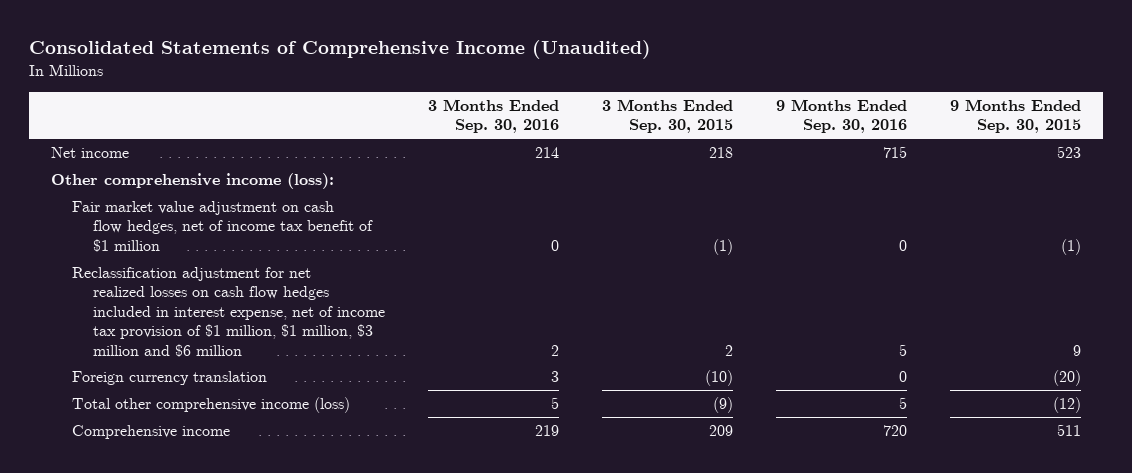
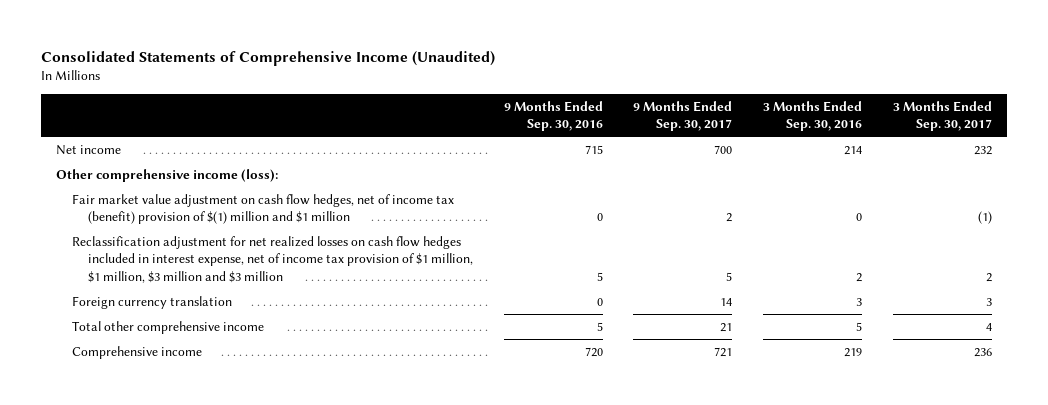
[601,99,733,134] 3 Months Ended Sep. 30, 2015 -> none
[950,99,1082,134] 9 Months Ended Sep. 30, 2015 -> none
none -> [633,100,733,132] 9 Months Ended Sep. 30, 2017
none -> [892,100,992,132] 3 Months Ended Sep. 30, 2017
[71,200,373,252] Fair market value adjustment on cash flow hedges, net of income tax benefit of $1 million -> [72,193,455,225] Fair market value adjustment on cash flow hedges, net of income tax (benefit) provision of $(1) million and $1 million
[71,266,385,357] Reclassification adjustment for net realized losses on cash flow hedges included in interest expense, net of income tax provision of $1 million, $1 million, $3 million and $6 million -> [72,235,474,283] Reclassification adjustment for net realized losses on cash flow hedges included in interest expense, net of income tax provision of $1 million, $1 million, $3 million and $3 million
[71,396,350,413] Total other comprehensive income (loss) -> [72,320,265,334] Total other comprehensive income

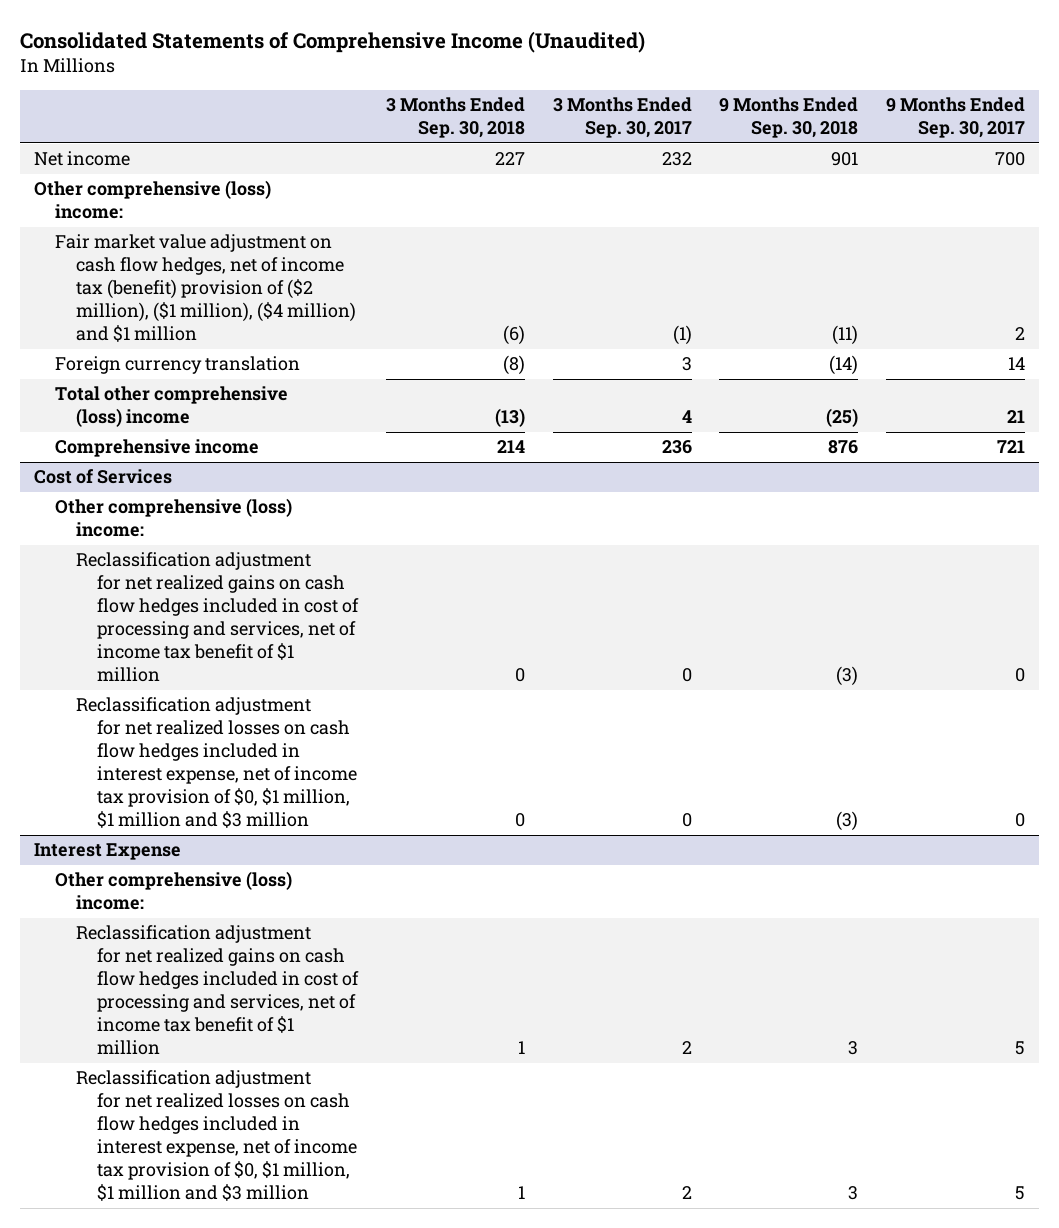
[503,100,603,132] 9 Months Ended Sep. 30, 2016 -> none
[763,100,863,132] 3 Months Ended Sep. 30, 2016 -> none
none -> [385,97,525,139] 3 Months Ended Sep. 30, 2018
none -> [719,97,859,139] 9 Months Ended Sep. 30, 2018
[72,235,474,283] Reclassification adjustment for net realized losses on cash flow hedges included in interest expense, net of income tax provision of $1 million, $1 million, $3 million and $3 million -> none
[55,168,278,182] Other comprehensive income (loss): -> [34,180,272,220] Other comprehensive (loss) income:
[72,193,455,225] Fair market value adjustment on cash flow hedges, net of income tax (benefit) provision of $(1) million and $1 million -> [55,234,357,343] Fair market value adjustment on cash flow hedges, net of income tax (benefit) provision of ($2 million), ($1 million), ($4 million) and $1 million
[72,320,265,334] Total other comprehensive income -> [55,386,289,428] Total other comprehensive (loss) income
none -> [34,469,173,485] Cost of Services
none -> [55,498,293,538] Other comprehensive (loss) income:
none -> [76,552,360,683] Reclassification adjustment for net realized gains on cash flow hedges included in cost of processing and services, net of income tax benefit of $1 million
none -> [76,697,358,829] Reclassification adjustment for net realized losses on cash flow hedges included in interest expense, net of income tax provision of $0, $1 million, $1 million and $3 million
none -> [34,843,182,861] Interest Expense
none -> [55,871,293,911] Other comprehensive (loss) income:
none -> [76,925,360,1056] Reclassification adjustment for net realized gains on cash flow hedges included in cost of processing and services, net of income tax benefit of $1 million
none -> [76,1070,358,1202] Reclassification adjustment for net realized losses on cash flow hedges included in interest expense, net of income tax provision of $0, $1 million, $1 million and $3 million

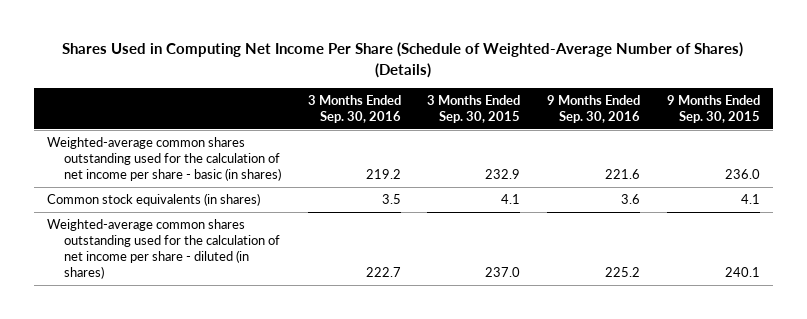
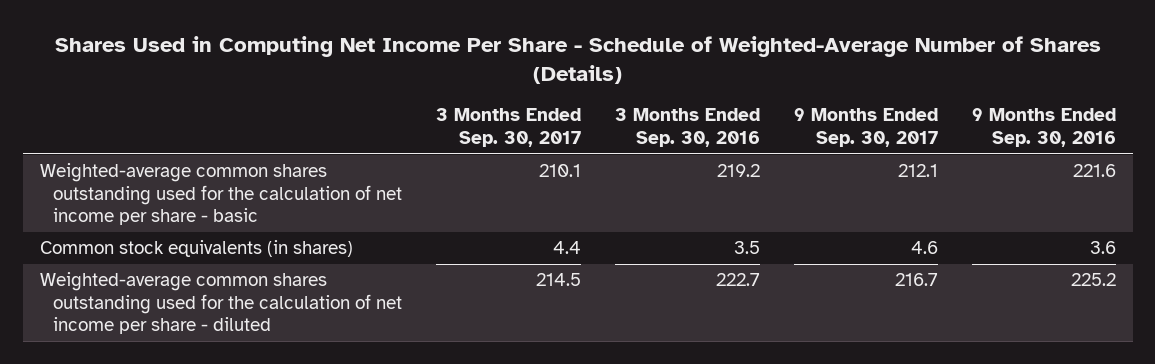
[62,42,744,78] Shares Used in Computing Net Income Per Share (Schedule of Weighted-Average Number of Shares) (Details) -> [54,35,1101,84] Shares Used in Computing Net Income Per Share - Schedule of Weighted-Average Number of Shares (Details)
[427,94,521,123] 3 Months Ended Sep. 30, 2015 -> none
[666,94,760,123] 9 Months Ended Sep. 30, 2015 -> none
none -> [436,108,582,147] 3 Months Ended Sep. 30, 2017
none -> [793,108,938,147] 9 Months Ended Sep. 30, 2017
[47,137,282,182] Weighted-average common shares outstanding used for the calculation of net income per share - basic (in shares) -> [39,163,403,226] Weighted-average common shares outstanding used for the calculation of net income per share - basic
[47,219,281,280] Weighted-average common shares outstanding used for the calculation of net income per share - diluted (in shares) -> [39,272,403,335] Weighted-average common shares outstanding used for the calculation of net income per share - diluted

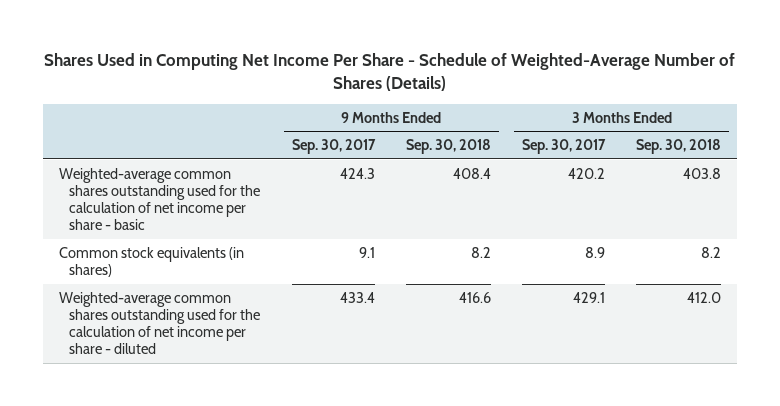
[615,108,761,147] 3 Months Ended Sep. 30, 2016 -> none
[971,108,1116,147] 9 Months Ended Sep. 30, 2016 -> none
none -> [405,139,491,155] Sep. 30, 2018
none -> [636,139,722,155] Sep. 30, 2018
[539,164,582,178] 210.1 -> [568,167,606,179] 420.2
[897,164,938,178] 212.1 -> [339,167,375,179] 424.3
[553,241,582,255] 4.4 -> [585,246,606,258] 8.9
[910,241,938,255] 4.6 -> [358,246,375,258] 9.1
[536,273,582,287] 214.5 -> [573,291,606,303] 429.1
[894,273,938,287] 216.7 -> [339,291,375,303] 433.4

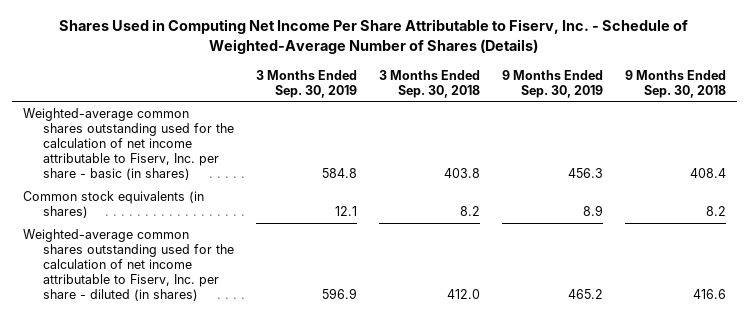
[44,53,736,91] Shares Used in Computing Net Income Per Share - Schedule of Weighted-Average Number of Shares (Details) -> [59,19,689,55] Shares Used in Computing Net Income Per Share Attributable to Fiserv, Inc. - Schedule of Weighted-Average Number of Shares (Details)
[291,139,376,155] Sep. 30, 2017 -> none
[522,139,607,155] Sep. 30, 2017 -> none
none -> [255,69,357,98] 3 Months Ended Sep. 30, 2019
none -> [502,69,604,98] 9 Months Ended Sep. 30, 2019
[58,167,261,231] Weighted-average common shares outstanding used for the calculation of net income per share - basic -> [22,107,234,181] Weighted-average common shares outstanding used for the calculation of net income attributable to Fiserv, Inc. per share - basic (in shares)
[58,291,261,355] Weighted-average common shares outstanding used for the calculation of net income per share - diluted -> [22,228,234,302] Weighted-average common shares outstanding used for the calculation of net income attributable to Fiserv, Inc. per share - diluted (in shares)

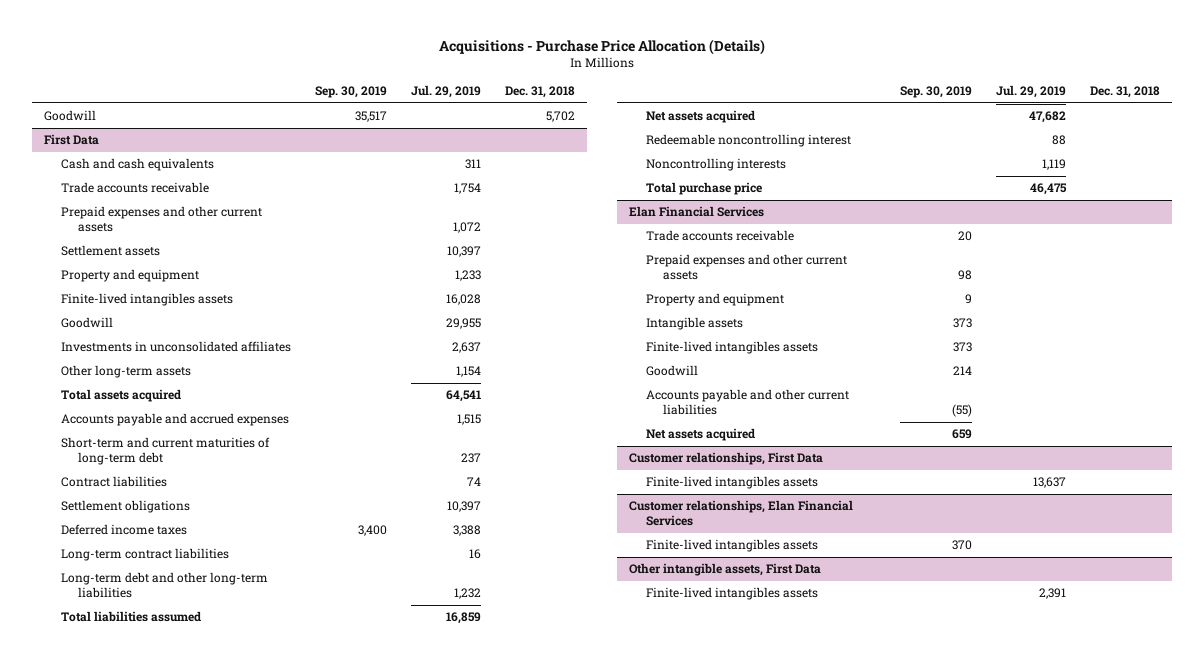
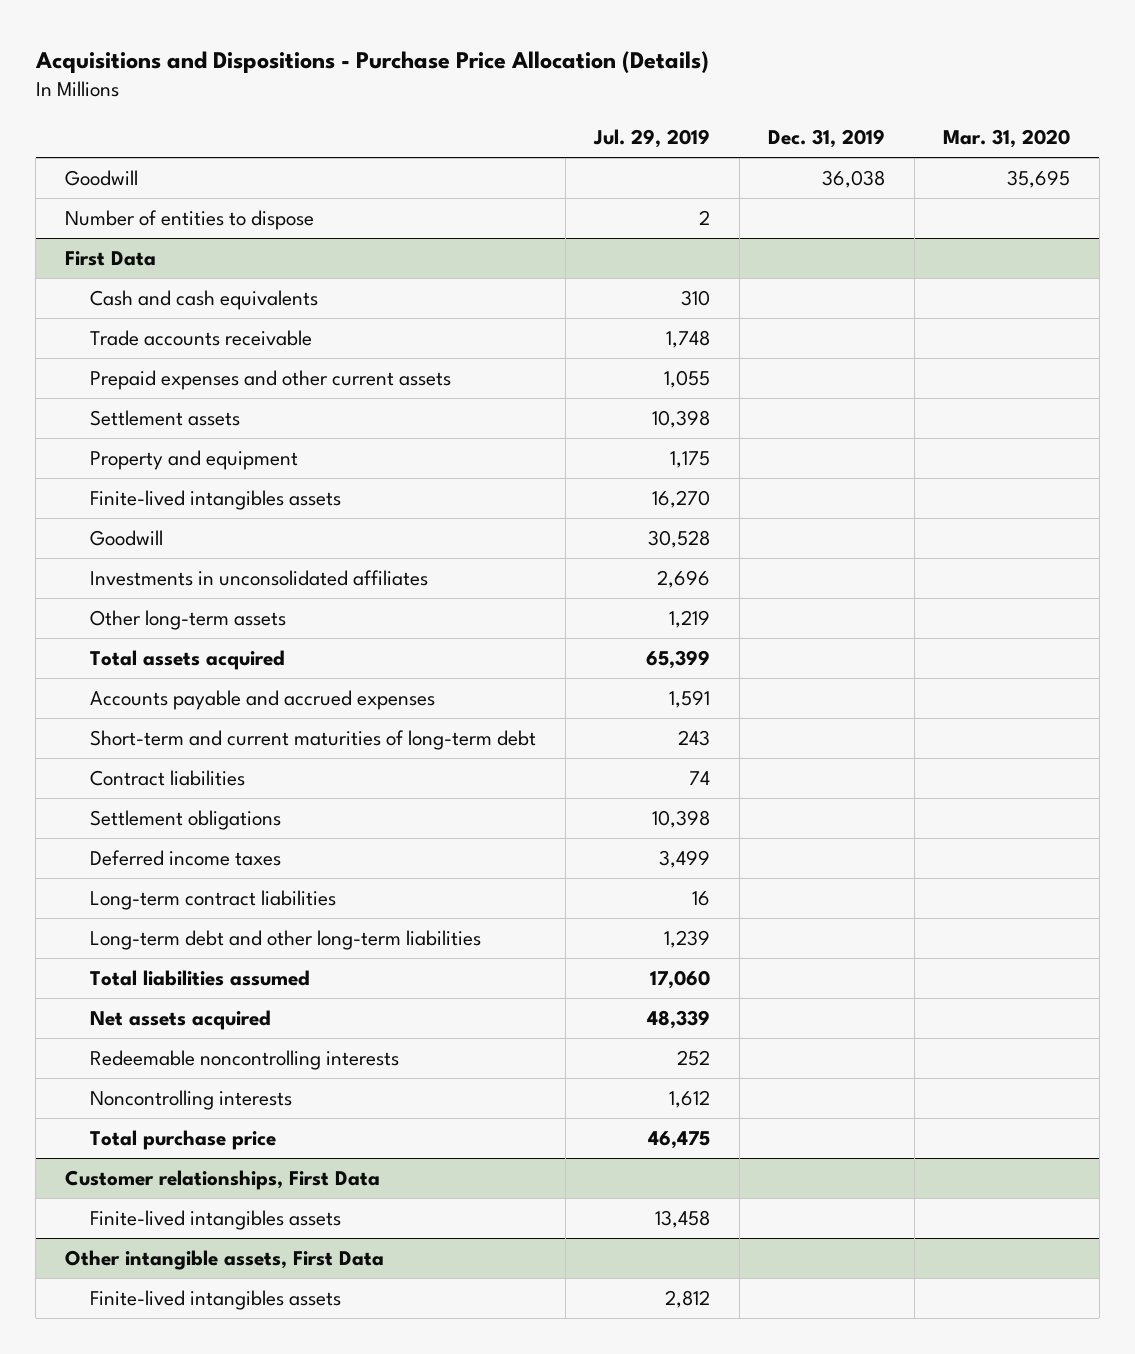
[439,38,766,55] Acquisitions - Purchase Price Allocation (Details) -> [34,51,709,74] Acquisitions and Dispositions - Purchase Price Allocation (Details)
[314,86,387,99] Sep. 30, 2019 -> none
[505,86,576,99] Dec. 31, 2018 -> none
none -> [768,129,886,149] Dec. 31, 2019
none -> [943,129,1071,149] Mar. 31, 2020
none -> [64,210,314,231] Number of entities to dispose
[464,159,481,170] 311 -> [681,290,711,307] 310
[453,183,481,195] 1,754 -> [666,330,711,349] 1,748
[452,221,481,233] 1,072 -> [664,370,711,389] 1,055
[446,246,481,258] 10,397 -> [652,410,711,429] 10,398
[454,270,481,282] 1,233 -> [670,451,711,469] 1,175
[445,294,481,306] 16,028 -> [652,490,711,509] 16,270
[445,318,481,330] 29,955 -> [648,530,711,549] 30,528
[451,342,481,354] 2,637 -> [657,570,711,589] 2,696
[455,366,481,378] 1,154 -> [669,610,711,629] 1,219
[445,390,481,403] 64,541 -> [646,650,711,670] 65,399
[456,414,481,426] 1,515 -> [669,690,711,709] 1,591
[460,452,481,463] 237 -> [678,730,711,747] 243
[446,501,481,513] 10,397 -> [652,810,711,829] 10,398
[452,525,481,537] 3,388 -> [659,850,711,869] 3,499
[453,587,481,599] 1,232 -> [664,930,711,949] 1,239
[445,612,481,625] 16,859 -> [650,970,711,990] 17,060
[1029,111,1067,124] 47,682 -> [647,1010,711,1030] 48,339
[646,134,852,148] Redeemable noncontrolling interest -> [90,1050,400,1071] Redeemable noncontrolling interests
[1052,135,1067,146] 88 -> [677,1050,711,1067] 252
[1042,159,1067,171] 1,119 -> [669,1090,711,1109] 1,612
[629,206,765,218] Elan Financial Services -> none
[646,230,795,242] Trade accounts receivable -> none
[646,254,848,280] Prepaid expenses and other current assets -> none
[646,293,785,307] Property and equipment -> none
[646,317,744,331] Intangible assets -> none
[646,341,819,355] Finite-lived intangibles assets -> none
[646,365,699,377] Goodwill -> none
[646,389,850,415] Accounts payable and other current liabilities -> none
[646,428,756,442] Net assets acquired -> none
[629,500,854,526] Customer relationships, Elan Financial Services -> none
[646,539,819,553] Finite-lived intangibles assets -> none
[1033,477,1067,489] 13,637 -> [655,1210,711,1229] 13,458
[1039,588,1067,600] 2,391 -> [665,1290,711,1309] 2,812

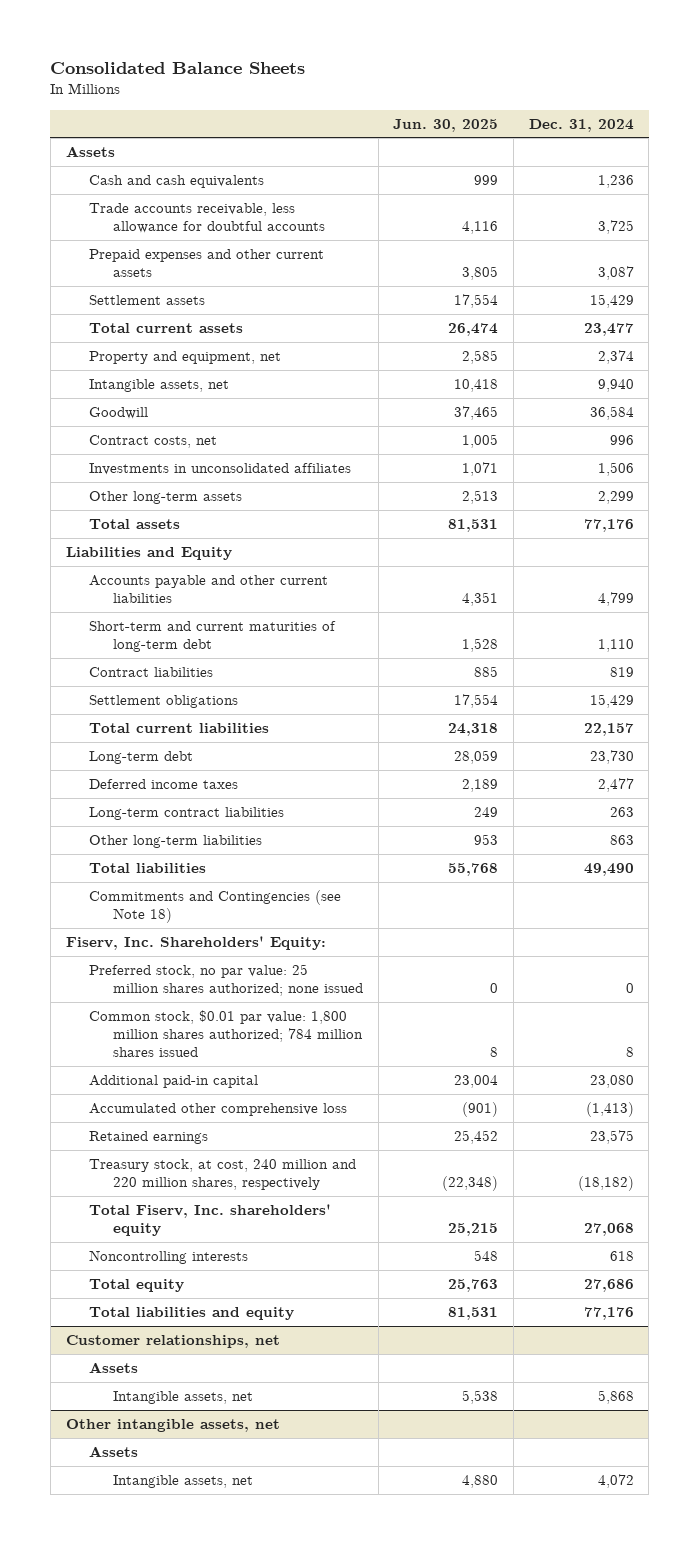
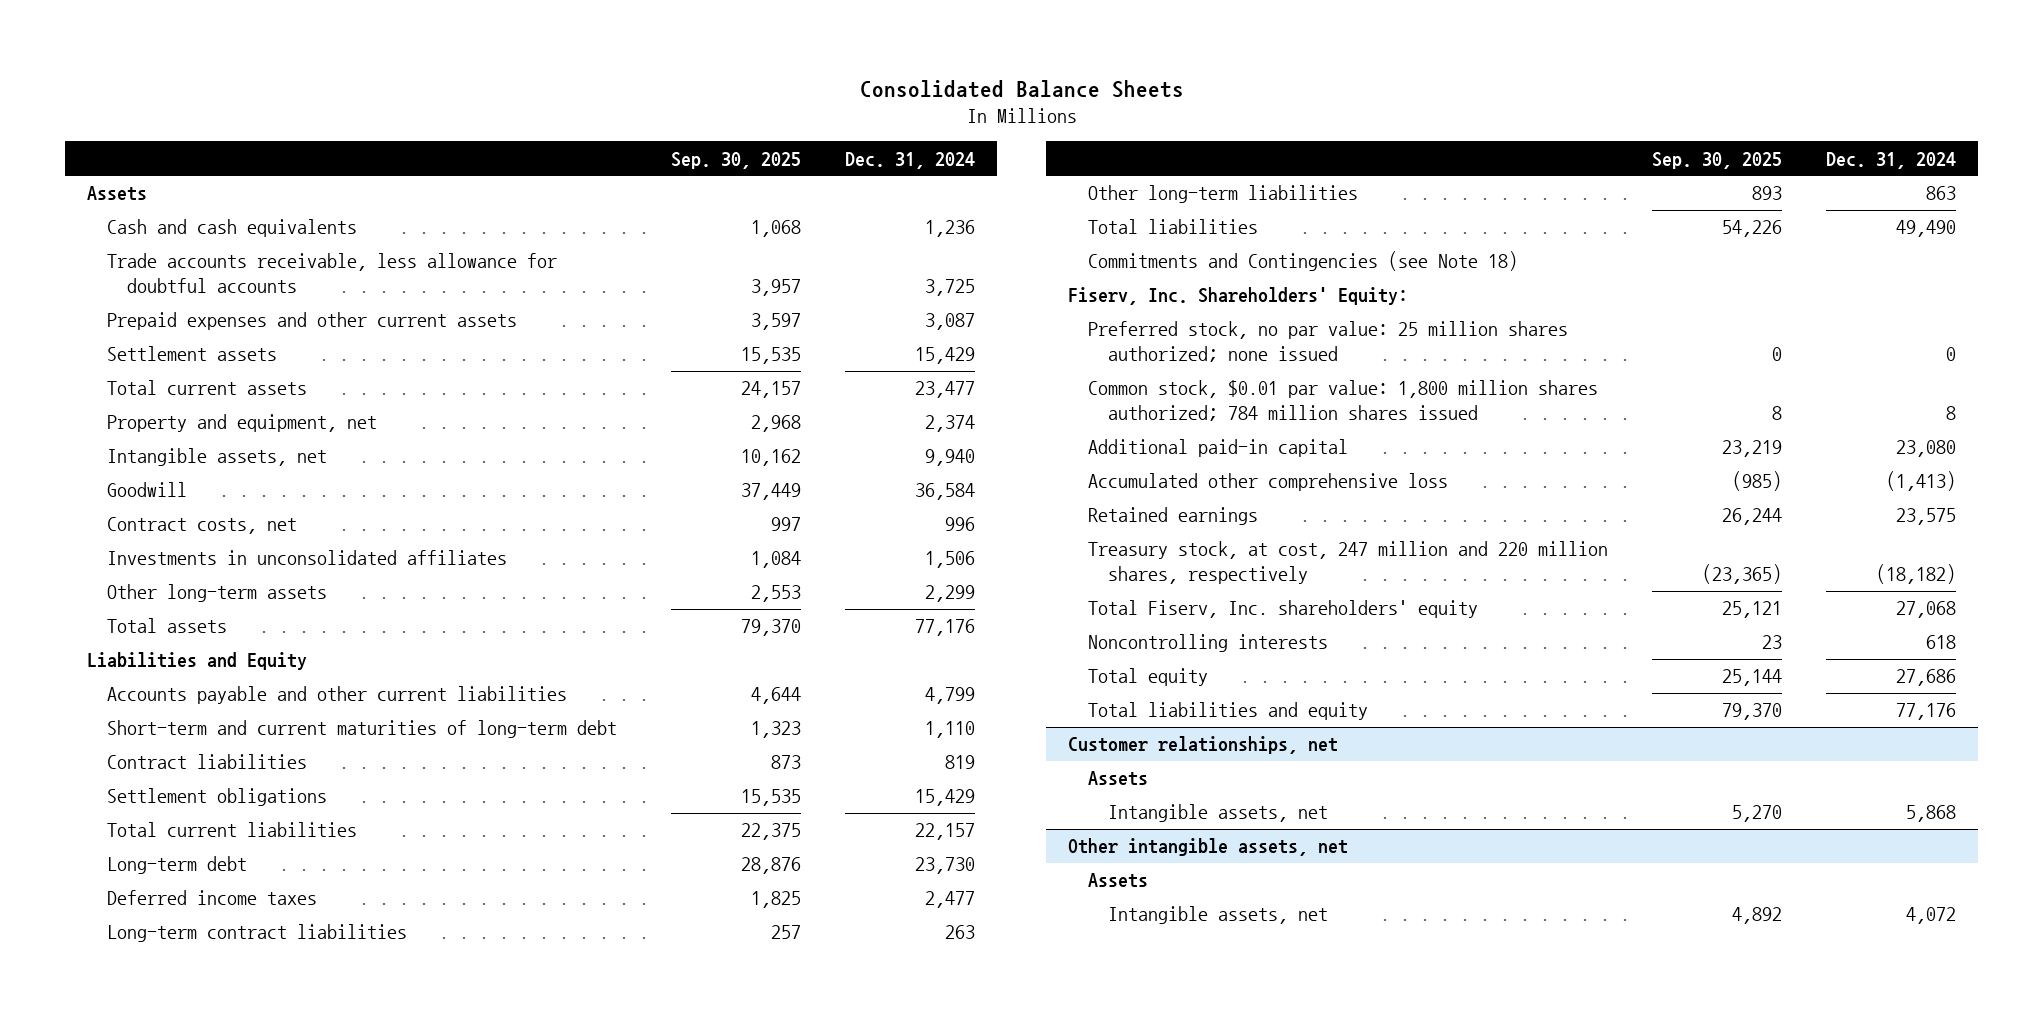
[393,118,499,132] Jun. 30, 2025 -> none
none -> [671,151,802,169] Sep. 30, 2025
[89,1159,357,1191] Treasury stock, at cost, 240 million and 220 million shares, respectively -> [1088,541,1609,585] Treasury stock, at cost, 247 million and 220 million shares, respectively

